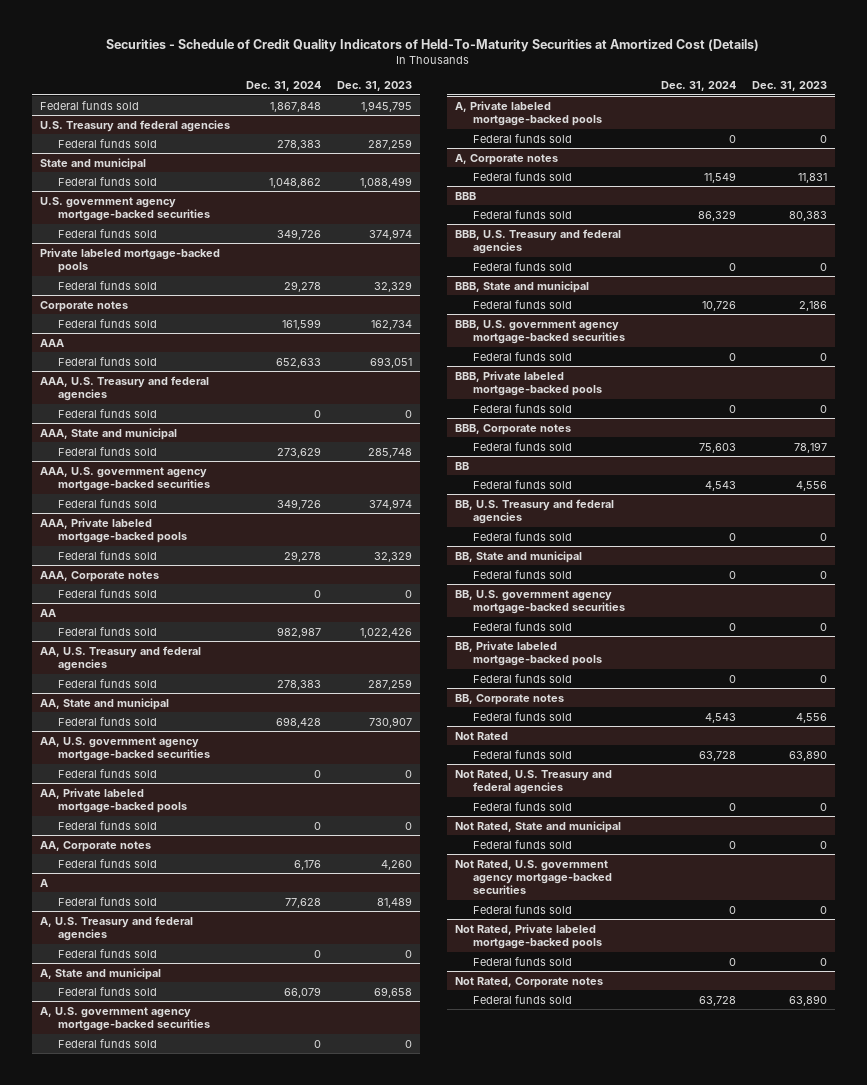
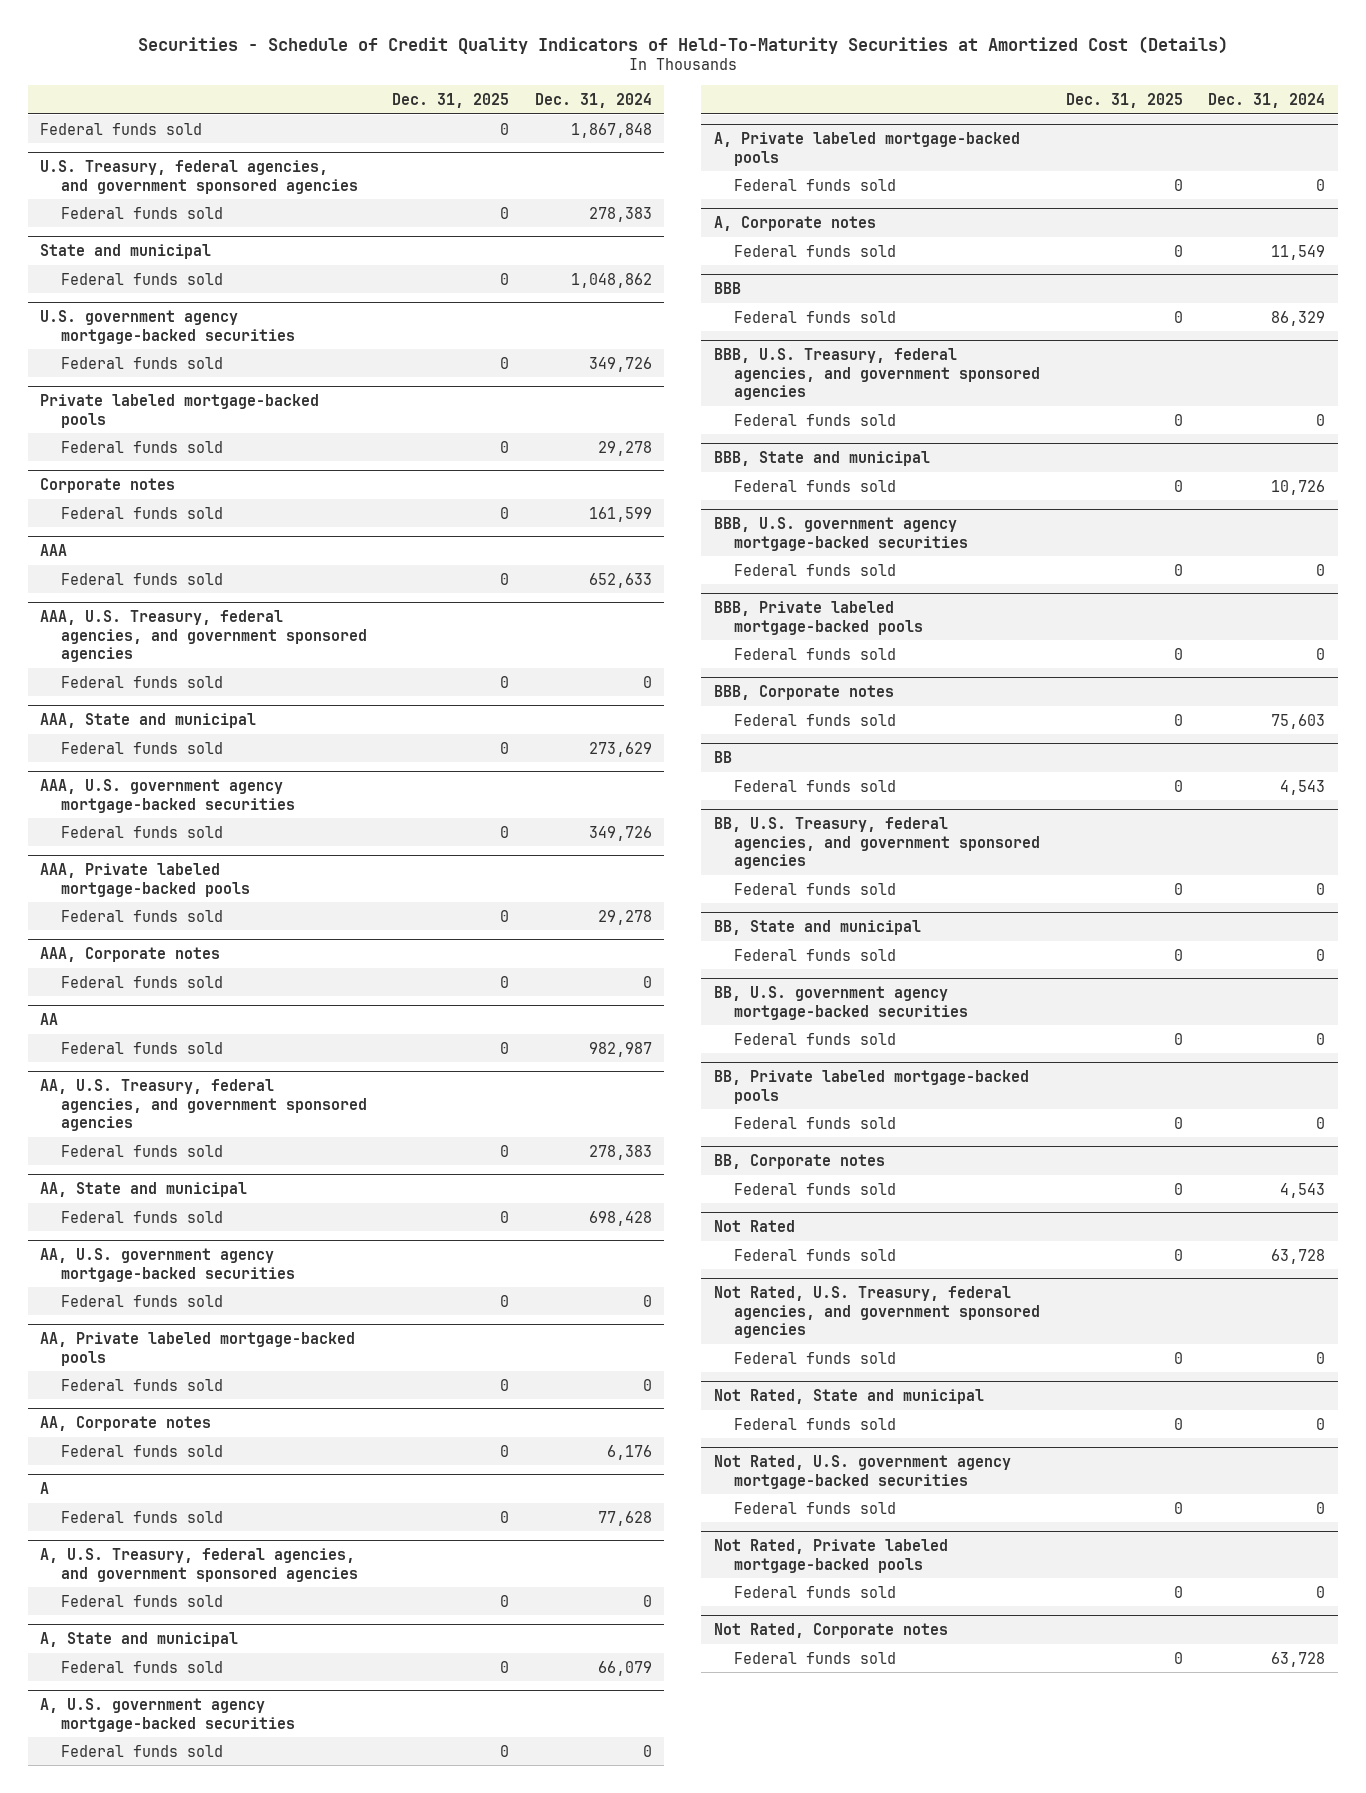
[336,81,412,92] Dec. 31, 2023 -> none
none -> [392,92,510,108] Dec. 31, 2025
[40,119,231,132] U.S. Treasury and federal agencies -> [40,159,358,194] U.S. Treasury, federal agencies, and government sponsored agencies
[40,375,210,401] AAA, U.S. Treasury and federal agencies -> [40,609,367,663] AAA, U.S. Treasury, federal agencies, and government sponsored agencies
[40,645,202,671] AA, U.S. Treasury and federal agencies -> [40,1078,367,1132] AA, U.S. Treasury, federal agencies, and government sponsored agencies
[40,915,194,941] A, U.S. Treasury and federal agencies -> [40,1547,358,1582] A, U.S. Treasury, federal agencies, and government sponsored agencies
[455,228,622,254] BBB, U.S. Treasury and federal agencies -> [714,347,1041,401] BBB, U.S. Treasury, federal agencies, and government sponsored agencies
[455,498,615,524] BB, U.S. Treasury and federal agencies -> [714,816,1041,870] BB, U.S. Treasury, federal agencies, and government sponsored agencies
[455,769,613,794] Not Rated, U.S. Treasury and federal agencies -> [714,1285,1041,1339] Not Rated, U.S. Treasury, federal agencies, and government sponsored agencies

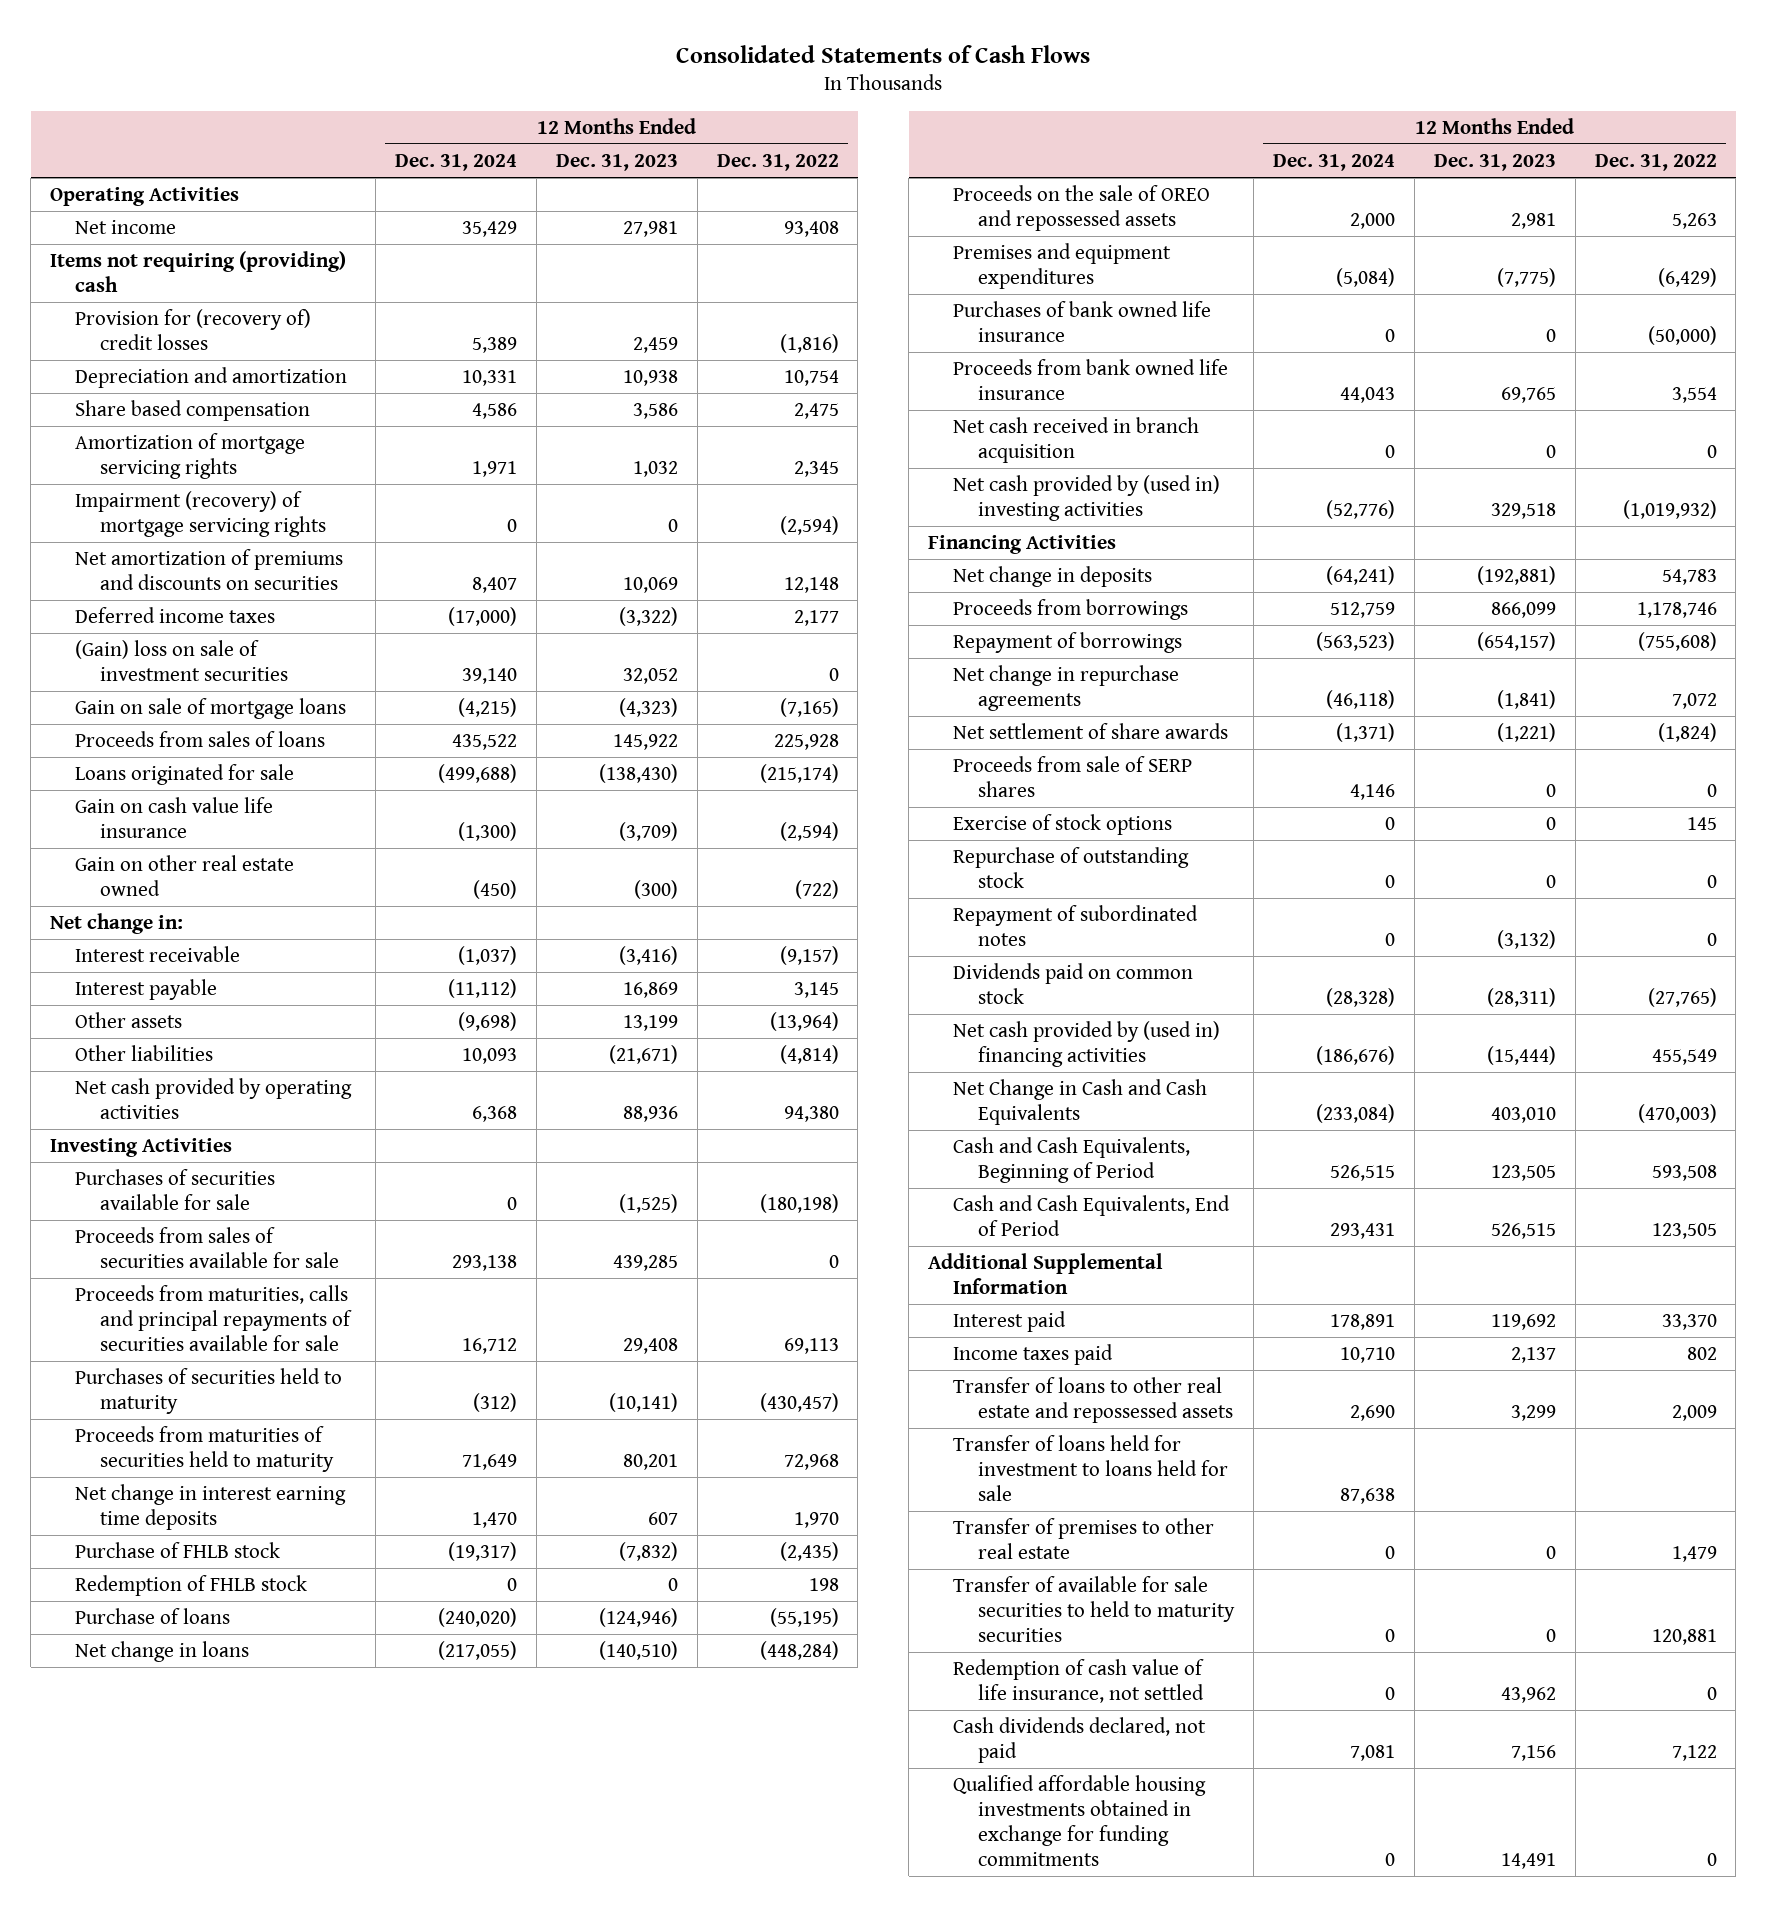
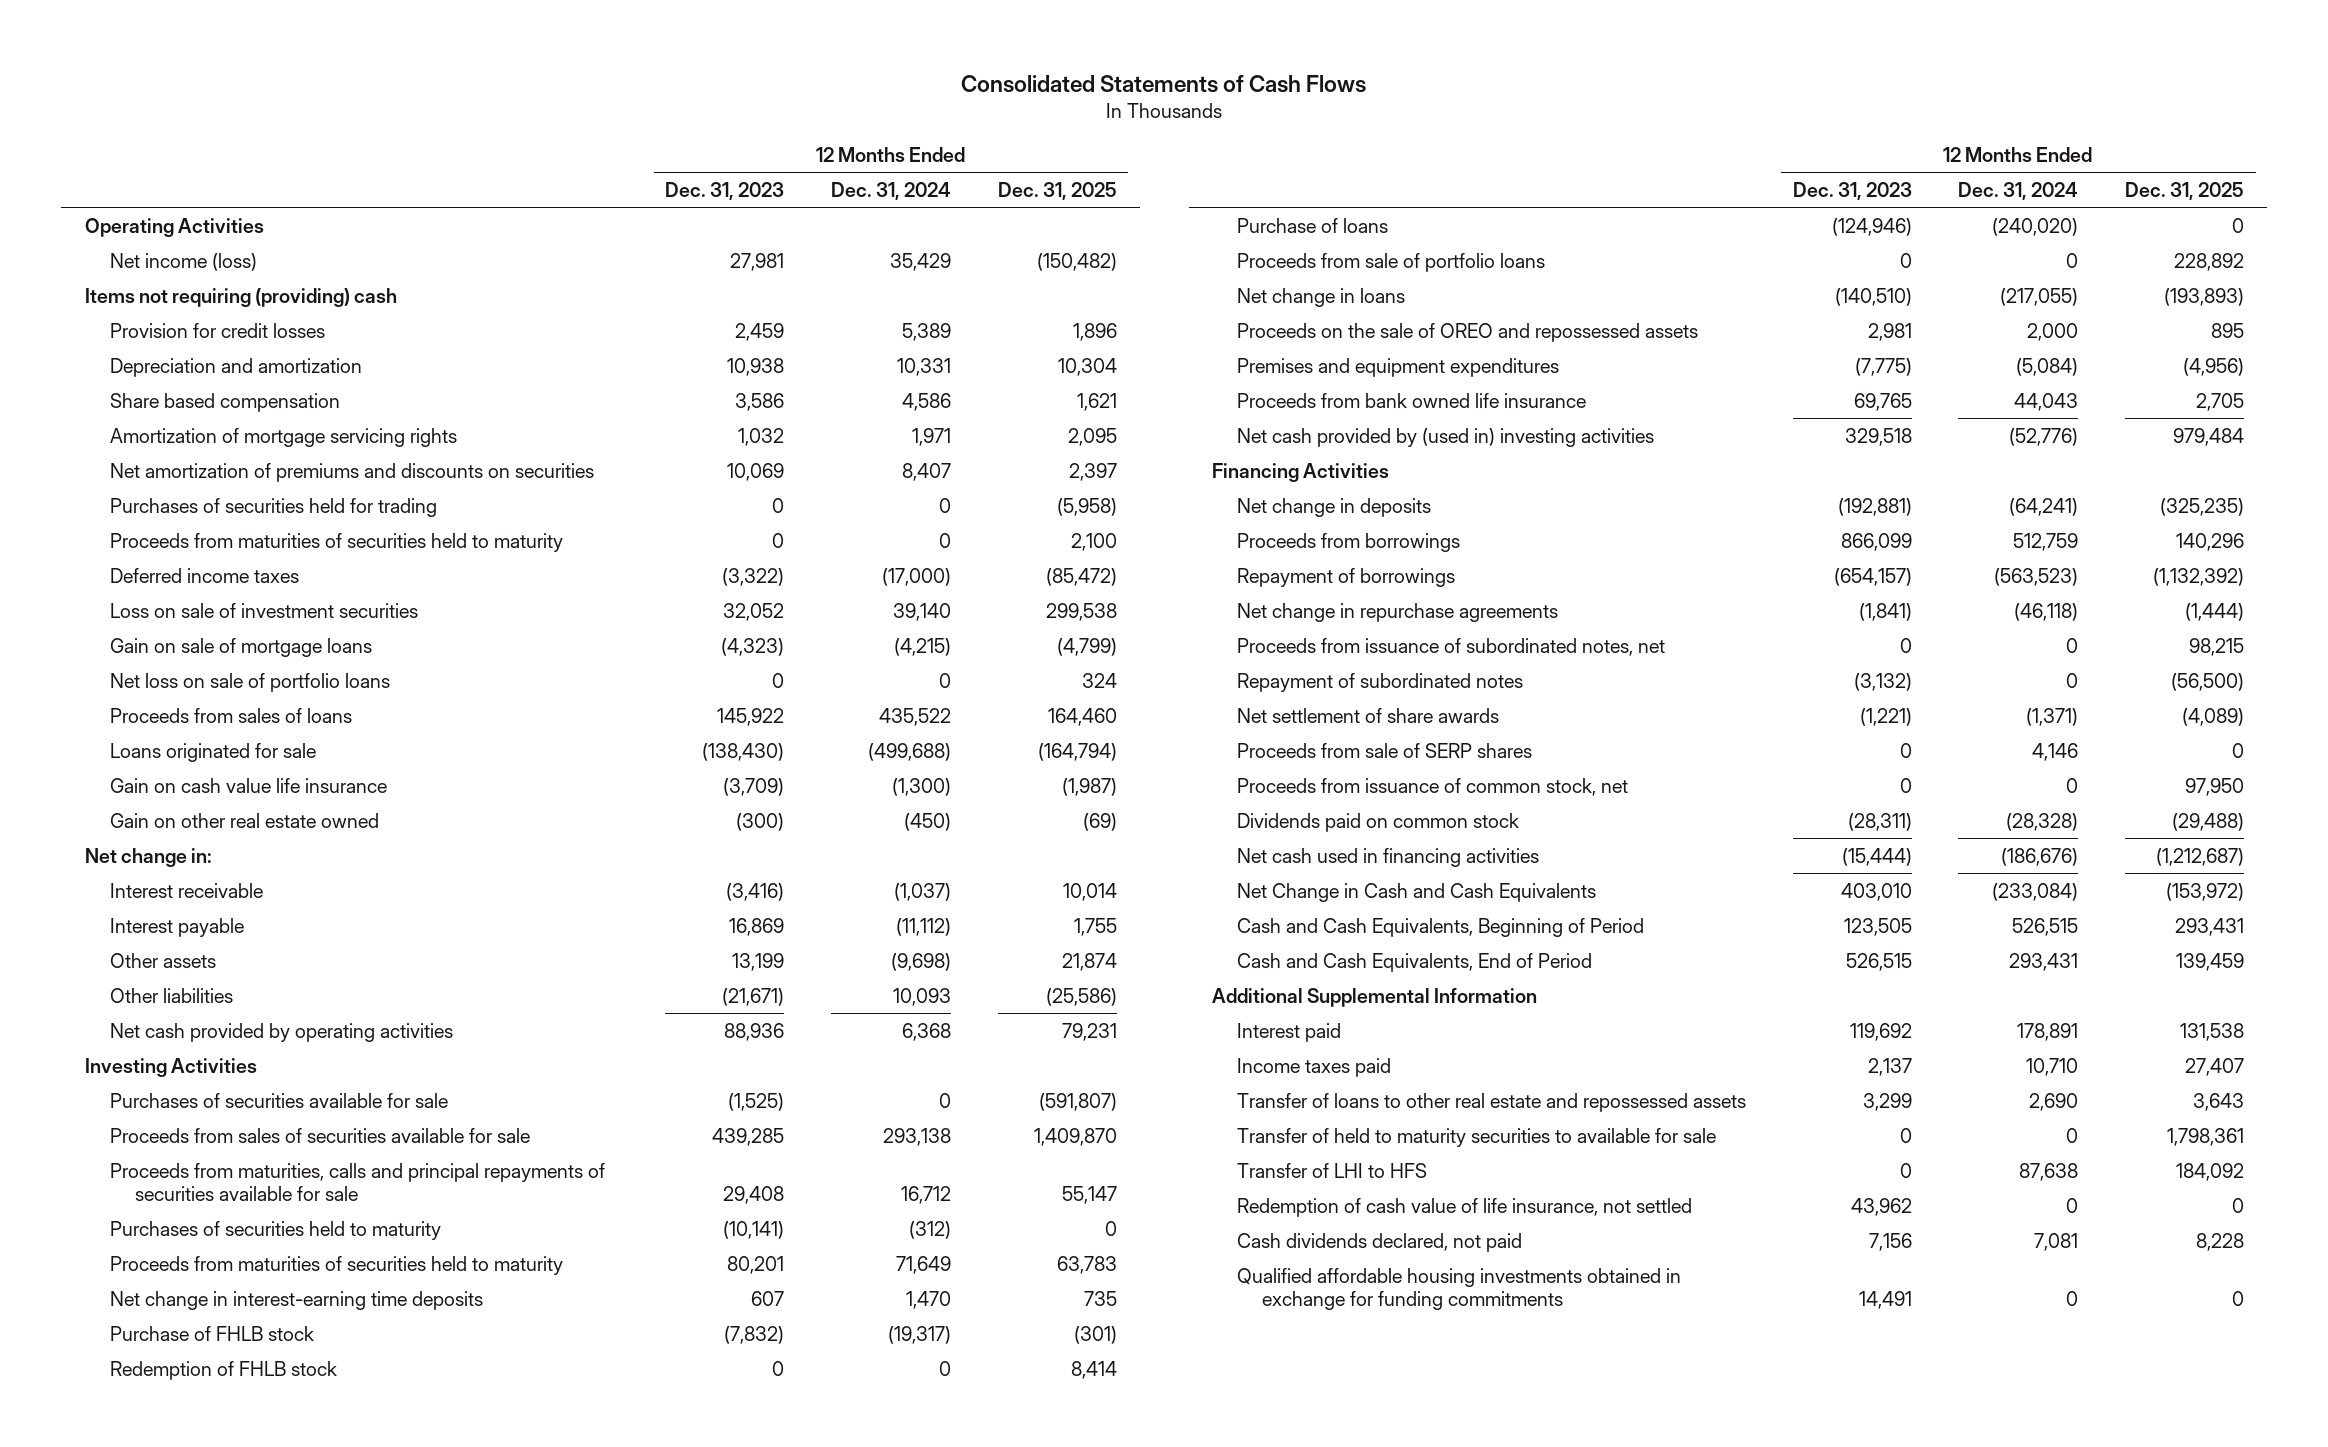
[716,153,839,171] Dec. 31, 2022 -> none
none -> [997,182,1117,201] Dec. 31, 2025
[75,219,177,234] Net income -> [109,252,257,271] Net income (loss)
[75,308,312,350] Provision for (recovery of) credit losses -> [109,322,325,338] Provision for credit losses
[75,490,327,537] Impairment (recovery) of mortgage servicing rights -> none
none -> [109,497,437,517] Purchases of securities held for trading
none -> [109,532,563,552] Proceeds from maturities of securities held to maturity
[75,639,289,681] (Gain) loss on sale of investment securities -> [109,602,418,618] Loss on sale of investment securities
none -> [109,672,390,692] Net loss on sale of portfolio loans
[75,1483,347,1530] Net change in interest earning time deposits -> [109,1290,483,1310] Net change in interest-earning time deposits
none -> [1237,252,1546,272] Proceeds from sale of portfolio loans
[953,300,1212,342] Purchases of bank owned life insurance -> none
[953,416,1200,463] Net cash received in branch acquisition -> none
none -> [1237,637,1666,656] Proceeds from issuance of subordinated notes, net
[953,904,1199,946] Repayment of subordinated notes -> [1237,672,1524,692] Repayment of subordinated notes
[953,813,1173,835] Exercise of stock options -> none
[953,846,1190,888] Repurchase of outstanding stock -> none
none -> [1237,777,1629,796] Proceeds from issuance of common stock, net
[953,1020,1221,1067] Net cash provided by (used in) financing activities -> [1237,847,1540,867] Net cash used in financing activities
[953,1434,1229,1502] Transfer of loans held for investment to loans held for sale -> none
[953,1517,1215,1559] Transfer of premises to other real estate -> none
[953,1575,1236,1643] Transfer of available for sale securities to held to maturity securities -> [1237,1127,1717,1147] Transfer of held to maturity securities to available for sale
none -> [1237,1162,1428,1178] Transfer of LHI to HFS

